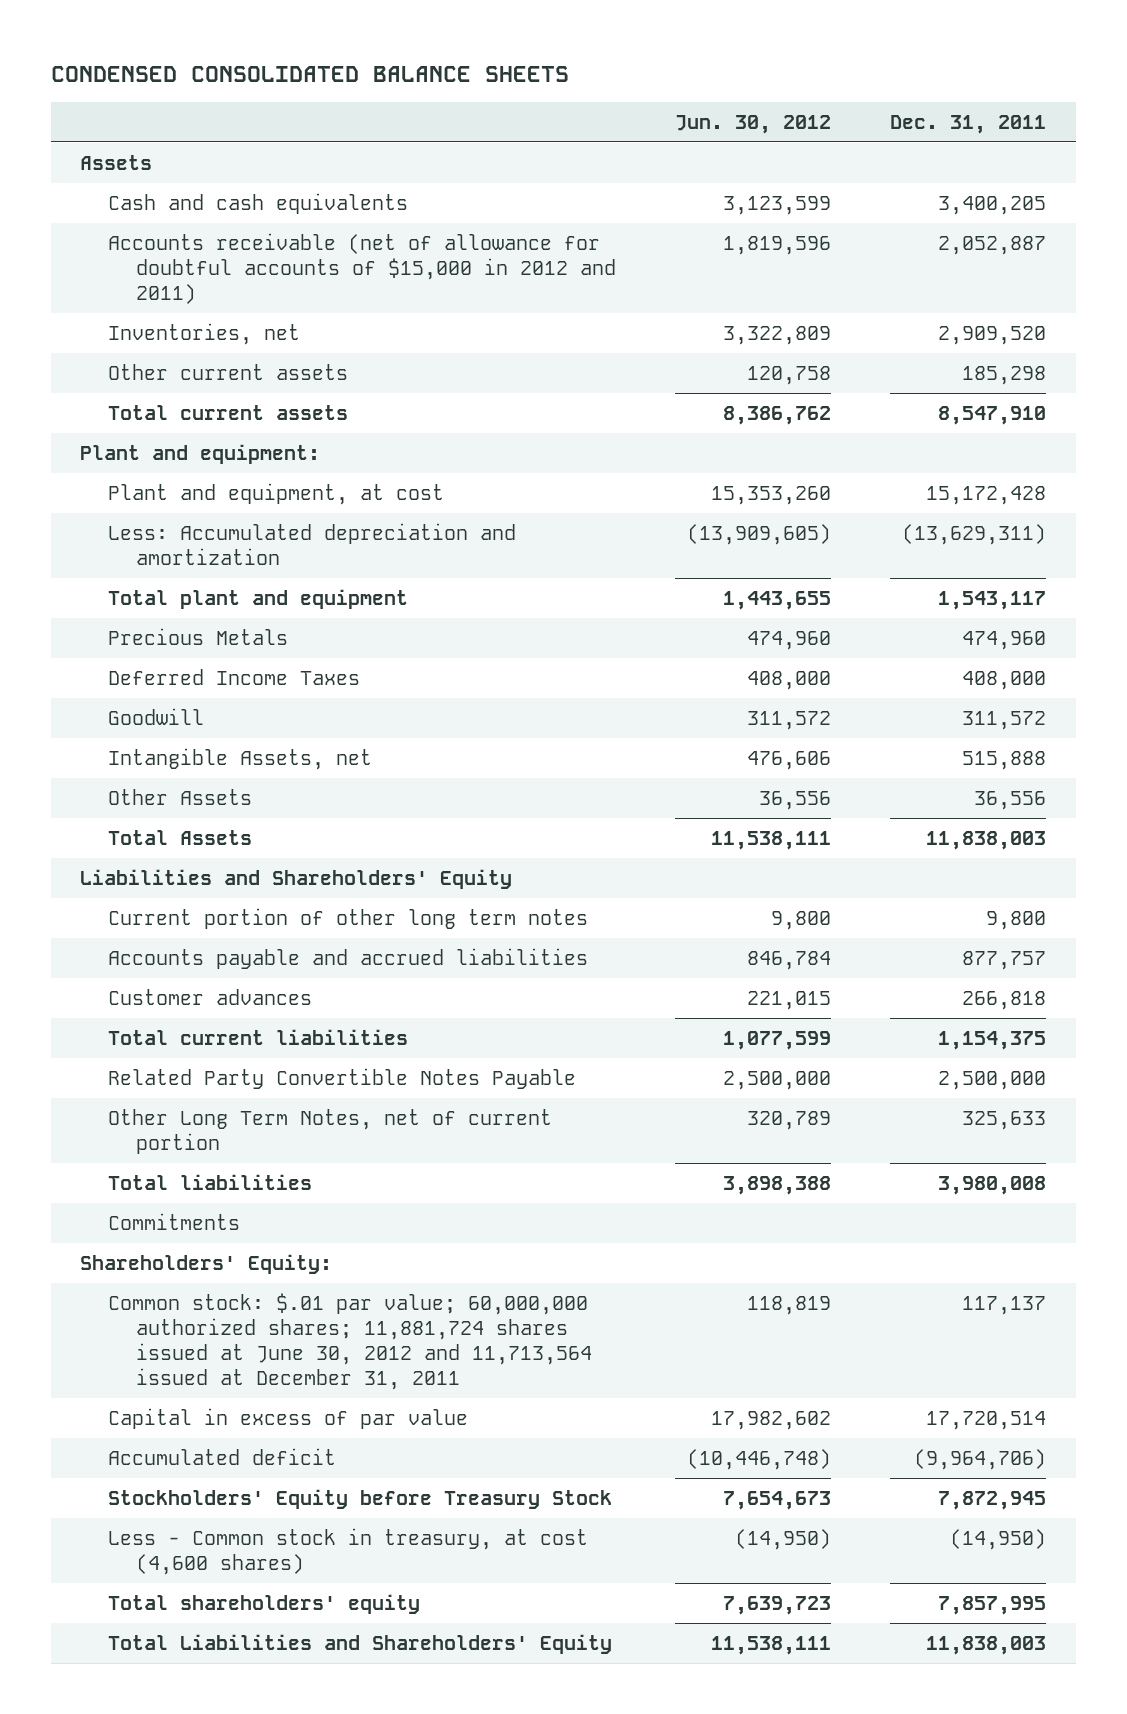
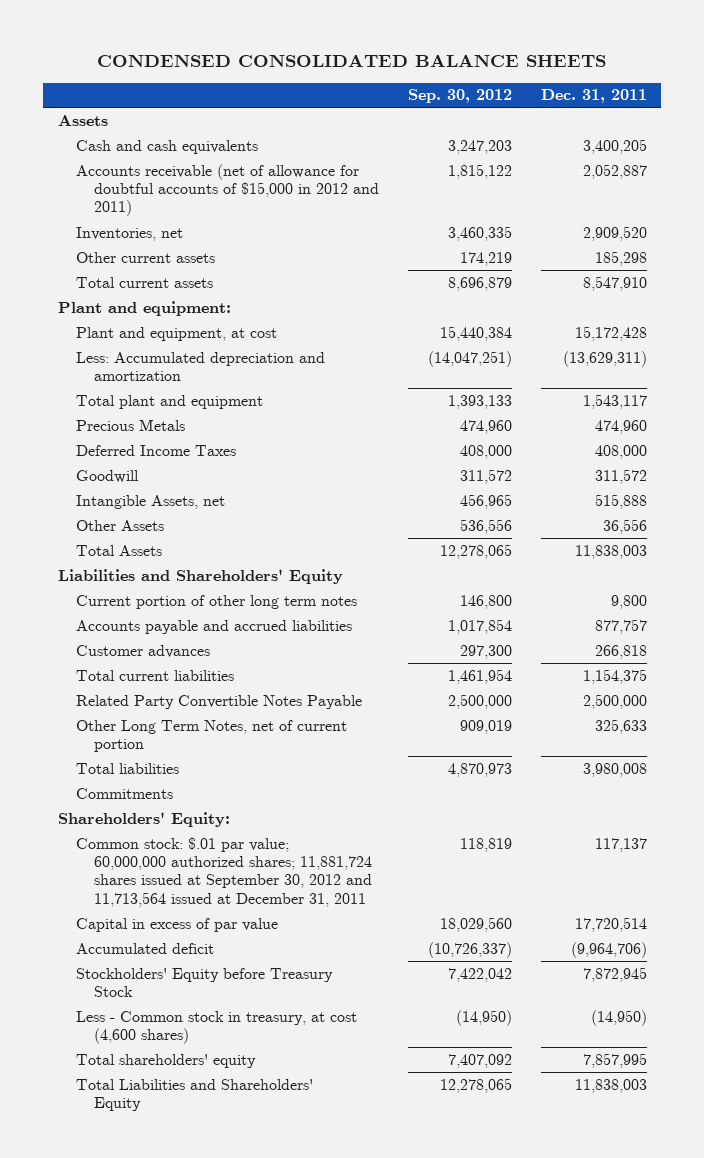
[674,114,831,134] Jun. 30, 2012 -> none
none -> [407,89,512,104] Sep. 30, 2012
[108,1292,592,1391] Common stock: $.01 par value; 60,000,000 authorized shares; 11,881,724 shares issued at June 30, 2012 and 11,713,564 issued at December 31, 2011 -> [75,836,372,907] Common stock: $.01 par value; 60,000,000 authorized shares; 11,881,724 shares issued at September 30, 2012 and 11,713,564 issued at December 31, 2011

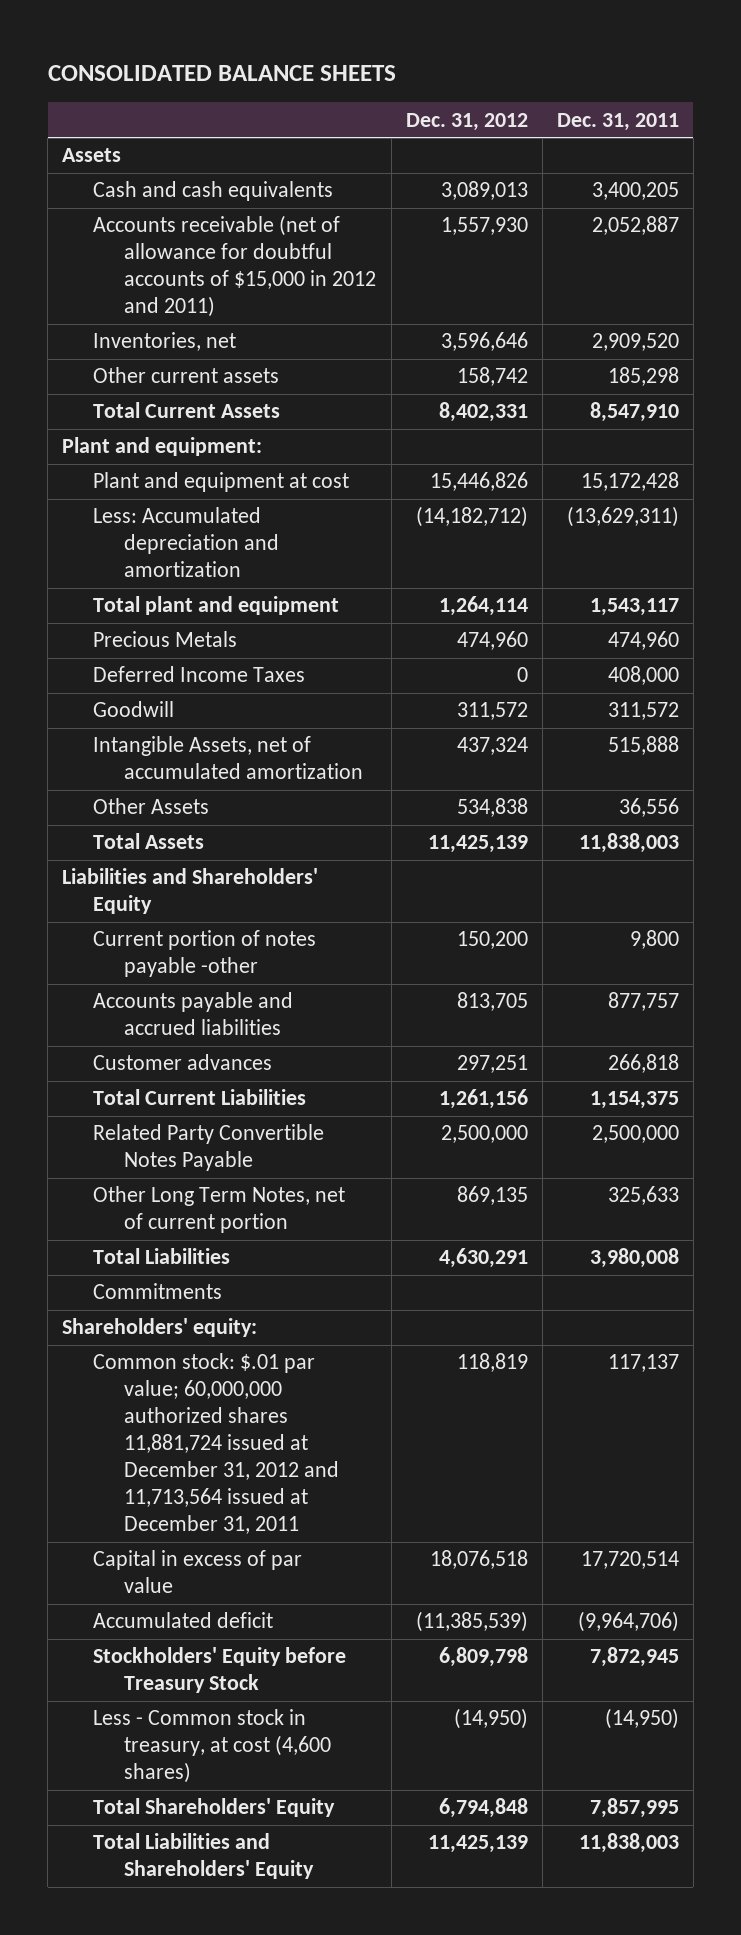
[97,54,607,68] CONDENSED CONSOLIDATED BALANCE SHEETS -> [47,64,396,81] CONSOLIDATED BALANCE SHEETS
[407,89,512,104] Sep. 30, 2012 -> none
none -> [405,112,528,131] Dec. 31, 2012
[75,276,213,288] Total current assets -> [93,402,281,419] Total Current Assets
[75,326,277,341] Plant and equipment, at cost -> [93,472,350,493] Plant and equipment at cost
[75,494,225,509] Intangible Assets, net -> [93,736,364,780] Intangible Assets, net of accumulated amortization
[75,594,357,609] Current portion of other long term notes -> [93,930,317,978] Current portion of notes payable -other
[75,669,234,681] Total current liabilities -> [93,1089,307,1106] Total Current Liabilities
[75,762,179,774] Total liabilities -> [93,1248,231,1265] Total Liabilities
[57,811,230,827] Shareholders' Equity: -> [62,1318,258,1338] Shareholders' equity:
[75,836,372,907] Common stock: $.01 par value; 60,000,000 authorized shares; 11,881,724 shares issued at September 30, 2012 and 11,713,564 issued at December 31, 2011 -> [93,1353,340,1535] Common stock: $.01 par value; 60,000,000 authorized shares 11,881,724 issued at December 31, 2012 and 11,713,564 issued at December 31, 2011
[75,1053,256,1068] Total shareholders' equity -> [93,1798,336,1818] Total Shareholders' Equity

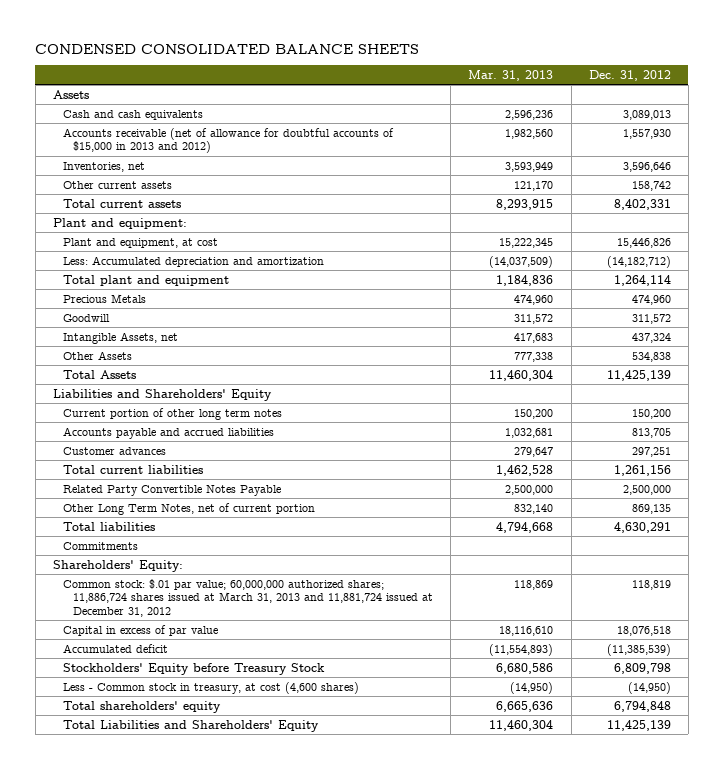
[47,64,396,81] CONSOLIDATED BALANCE SHEETS -> [35,43,420,54] CONDENSED CONSOLIDATED BALANCE SHEETS
[556,112,679,131] Dec. 31, 2011 -> none
none -> [468,70,554,82] Mar. 31, 2013
[93,215,377,318] Accounts receivable (net of allowance for doubtful accounts of $15,000 in 2012 and 2011) -> [63,127,395,154] Accounts receivable (net of allowance for doubtful accounts of $15,000 in 2013 and 2012)
[93,402,281,419] Total Current Assets -> [63,198,182,208] Total current assets
[93,472,350,493] Plant and equipment at cost -> [63,237,219,248] Plant and equipment, at cost
[93,666,306,683] Deferred Income Taxes -> none
[93,736,364,780] Intangible Assets, net of accumulated amortization -> [63,331,179,344] Intangible Assets, net
[93,930,317,978] Current portion of notes payable -other -> [63,407,283,420] Current portion of other long term notes
[93,1089,307,1106] Total Current Liabilities -> [63,464,204,474] Total current liabilities
[93,1248,231,1265] Total Liabilities -> [63,521,156,531] Total liabilities
[62,1318,258,1338] Shareholders' equity: -> [52,559,183,572] Shareholders' Equity:
[93,1353,340,1535] Common stock: $.01 par value; 60,000,000 authorized shares 11,881,724 issued at December 31, 2012 and 11,713,564 issued at December 31, 2011 -> [63,578,434,617] Common stock: $.01 par value; 60,000,000 authorized shares; 11,886,724 shares issued at March 31, 2013 and 11,881,724 issued at December 31, 2012
[93,1798,336,1818] Total Shareholders' Equity -> [63,700,222,713] Total shareholders' equity

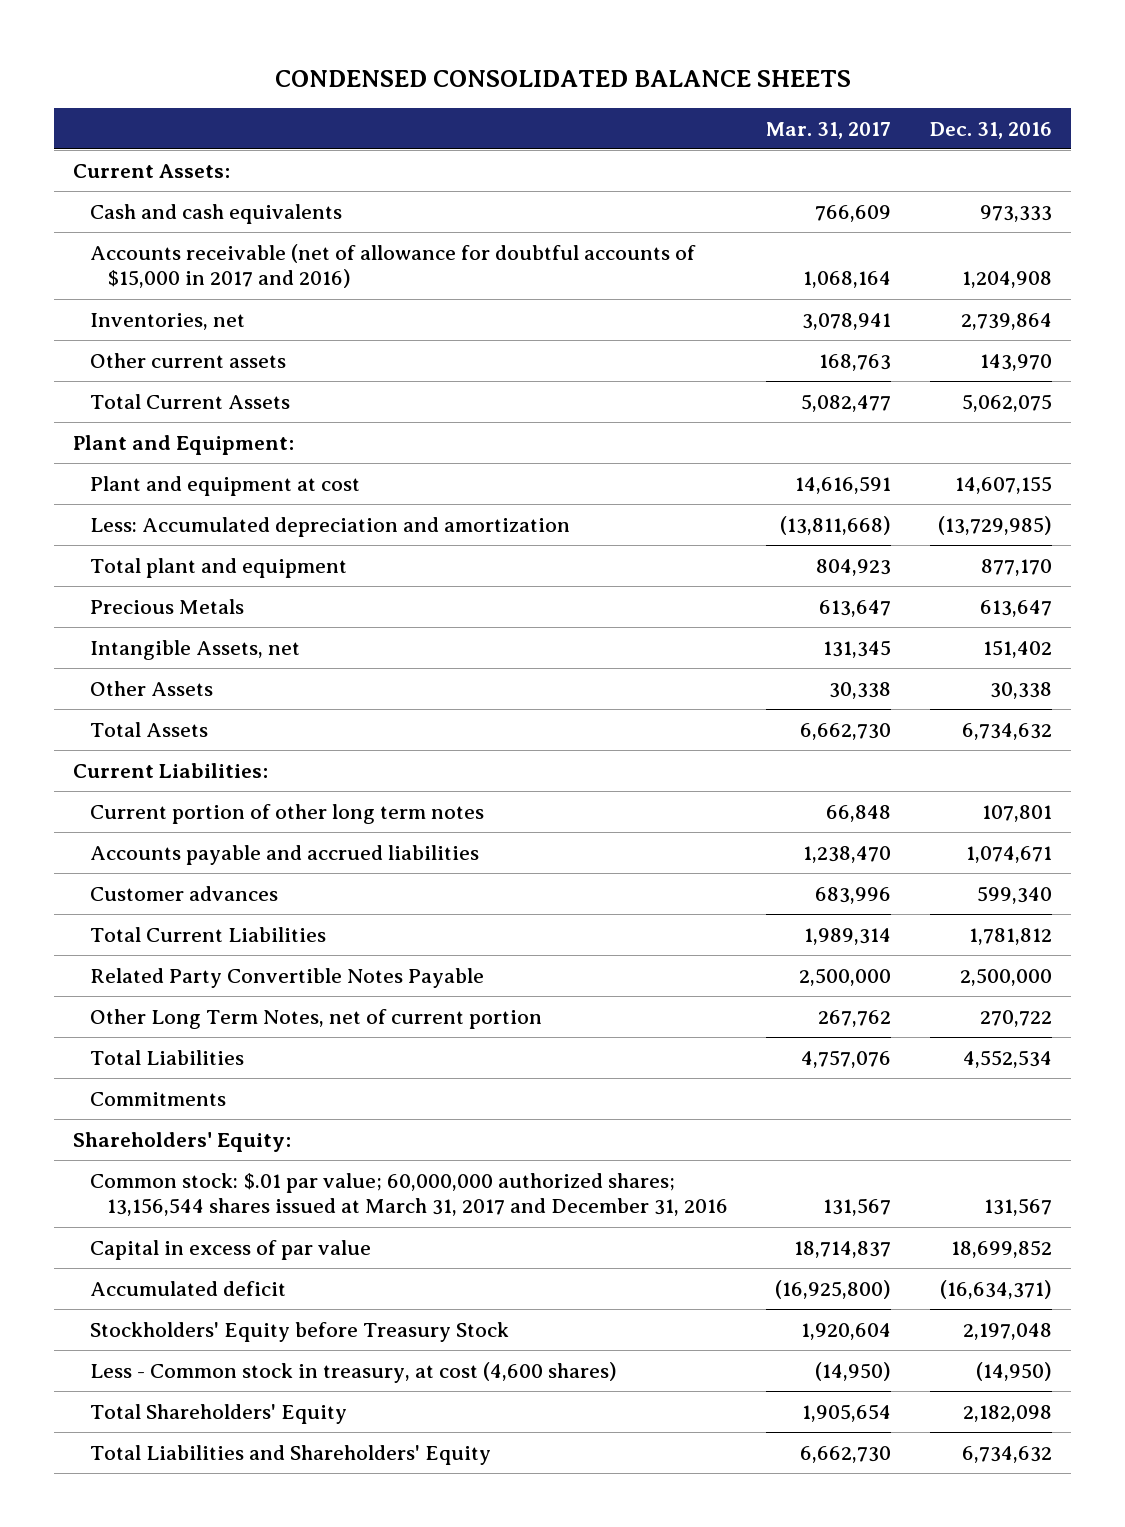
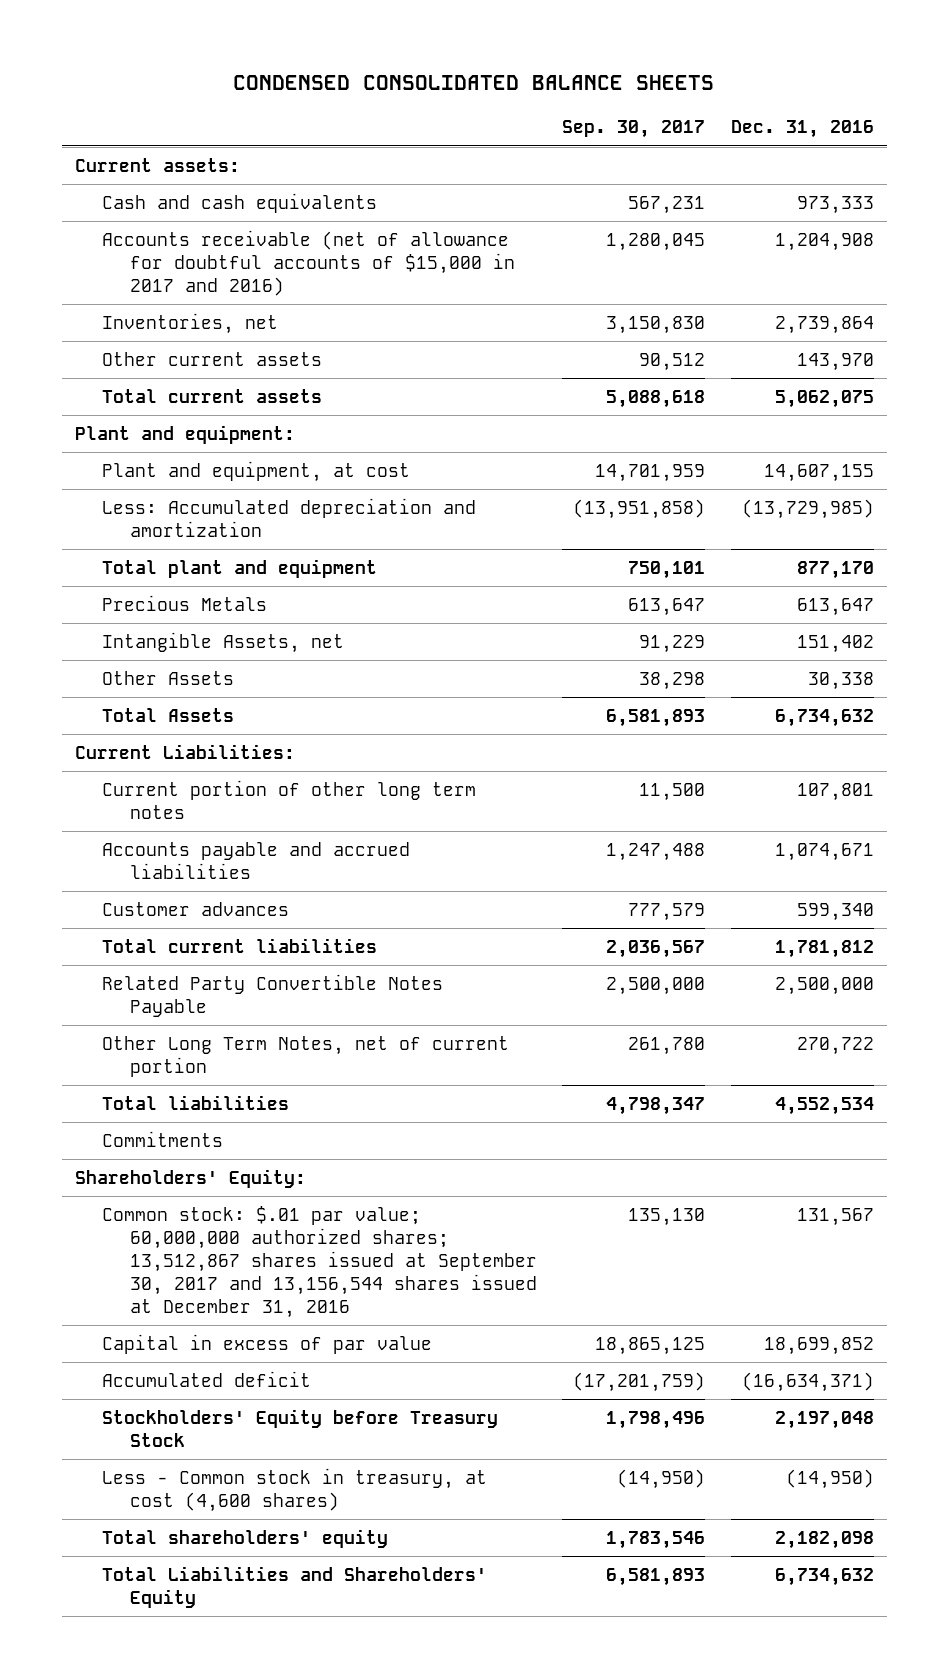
[766,121,892,139] Mar. 31, 2017 -> none
none -> [562,120,706,139] Sep. 30, 2017
[73,163,231,178] Current Assets: -> [74,157,240,172] Current assets:
[90,393,291,409] Total Current Assets -> [102,388,323,403] Total current assets
[73,434,295,455] Plant and Equipment: -> [74,424,295,444] Plant and equipment:
[90,475,361,496] Plant and equipment at cost -> [102,460,411,482] Plant and equipment, at cost
[90,926,327,942] Total Current Liabilities -> [102,937,378,953] Total current liabilities
[90,1049,245,1065] Total Liabilities -> [102,1094,290,1110] Total liabilities
[90,1172,728,1217] Common stock: $.01 par value; 60,000,000 authorized shares; 13,156,544 shares issued at March 31, 2017 and December 31, 2016 -> [102,1205,537,1319] Common stock: $.01 par value; 60,000,000 authorized shares; 13,512,867 shares issued at September 30, 2017 and 13,156,544 shares issued at December 31, 2016
[90,1403,348,1424] Total Shareholders' Equity -> [102,1528,389,1548] Total shareholders' equity

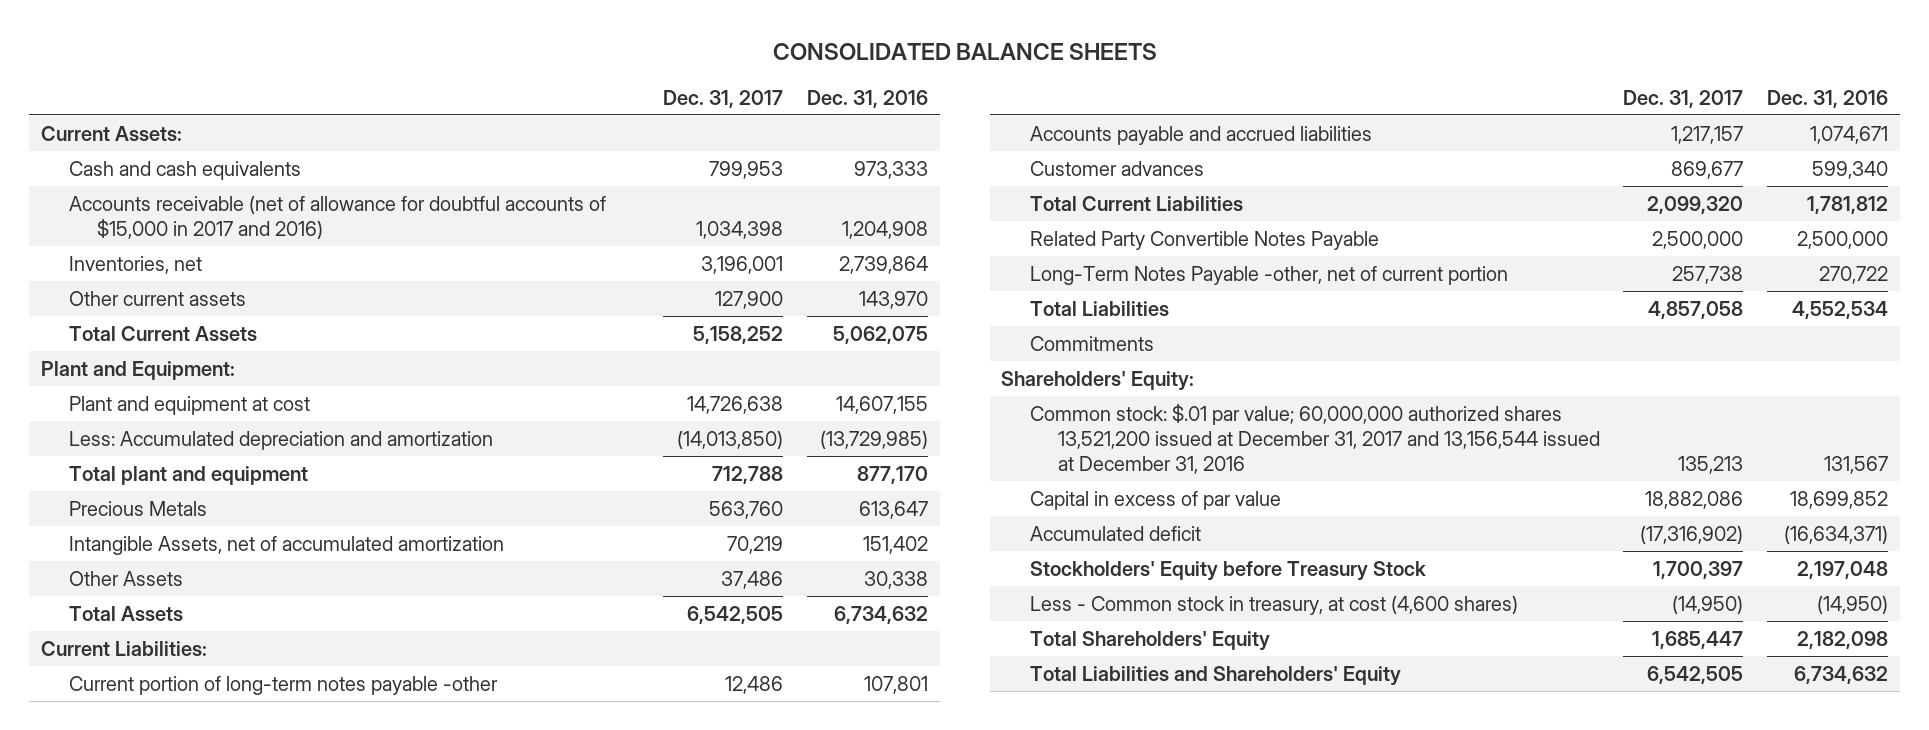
[233,75,715,91] CONDENSED CONSOLIDATED BALANCE SHEETS -> [772,43,1157,61] CONSOLIDATED BALANCE SHEETS
[562,120,706,139] Sep. 30, 2017 -> none
none -> [663,89,784,108] Dec. 31, 2017
[74,157,240,172] Current assets: -> [41,125,183,141] Current Assets:
[102,388,323,403] Total current assets -> [69,325,258,341] Total Current Assets
[74,424,295,444] Plant and equipment: -> [41,360,236,380] Plant and Equipment:
[102,460,411,482] Plant and equipment, at cost -> [69,395,311,415] Plant and equipment at cost
[102,631,345,653] Intangible Assets, net -> [69,535,505,555] Intangible Assets, net of accumulated amortization
[102,779,477,819] Current portion of other long term notes -> [69,675,499,695] Current portion of long-term notes payable -other
[102,937,378,953] Total current liabilities -> [1029,195,1243,211] Total Current Liabilities
[102,1035,510,1077] Other Long Term Notes, net of current portion -> [1029,265,1508,285] Long-Term Notes Payable -other, net of current portion
[102,1094,290,1110] Total liabilities -> [1029,300,1169,316] Total Liabilities
[102,1205,537,1319] Common stock: $.01 par value; 60,000,000 authorized shares; 13,512,867 shares issued at September 30, 2017 and 13,156,544 shares issued at December 31, 2016 -> [1029,403,1600,474] Common stock: $.01 par value; 60,000,000 authorized shares 13,521,200 issued at December 31, 2017 and 13,156,544 issued at December 31, 2016
[102,1528,389,1548] Total shareholders' equity -> [1029,630,1270,651] Total Shareholders' Equity

